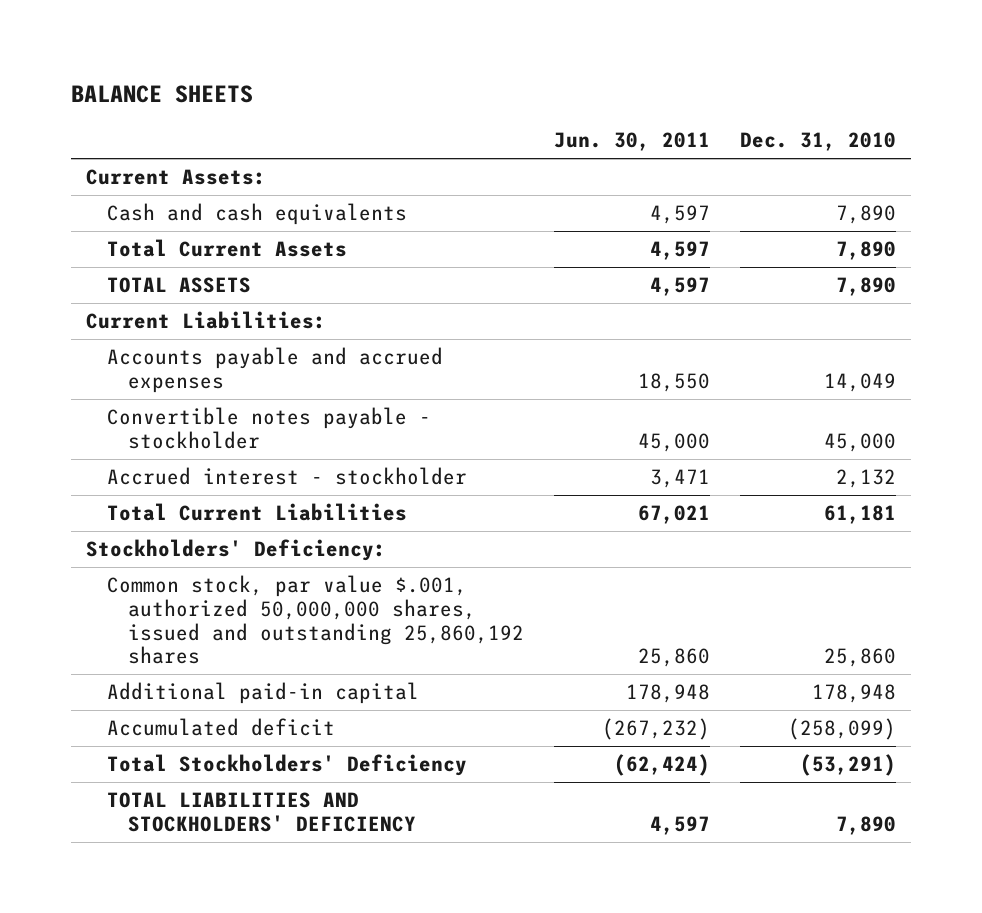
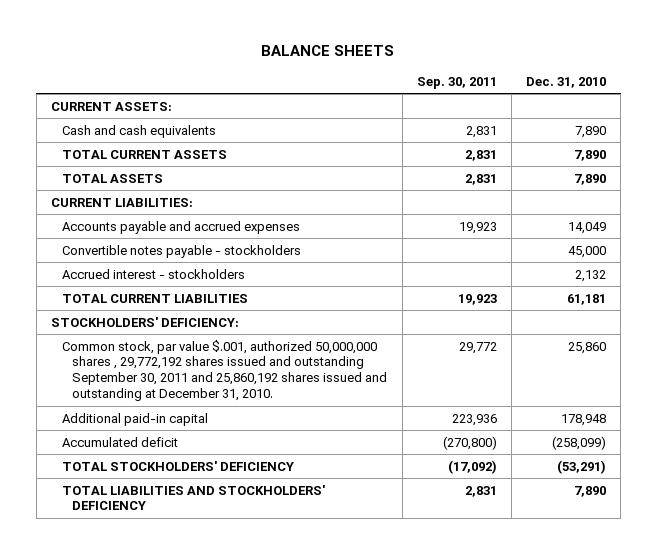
[553,132,710,152] Jun. 30, 2011 -> none
none -> [416,76,497,89] Sep. 30, 2011
[85,168,266,185] Current Assets: -> [50,101,172,111] CURRENT ASSETS:
[106,238,347,257] Total Current Assets -> [61,149,227,159] TOTAL CURRENT ASSETS
[85,310,326,329] Current Liabilities: -> [50,197,193,207] CURRENT LIABILITIES:
[106,406,431,449] Convertible notes payable - stockholder -> [61,244,301,258] Convertible notes payable - stockholders
[106,466,467,485] Accrued interest - stockholder -> [61,268,245,279] Accrued interest - stockholders
[106,502,407,521] Total Current Liabilities -> [61,293,248,303] TOTAL CURRENT LIABILITIES
[85,538,386,561] Stockholders' Deficiency: -> [50,316,239,327] STOCKHOLDERS' DEFICIENCY:
[106,574,524,665] Common stock, par value $.001, authorized 50,000,000 shares, issued and outstanding 25,860,192 shares -> [61,339,388,402] Common stock, par value $.001, authorized 50,000,000 shares , 29,772,192 shares issued and outstanding September 30, 2011 and 25,860,192 shares issued and outstanding at December 31, 2010.
[106,753,467,776] Total Stockholders' Deficiency -> [61,460,294,471] TOTAL STOCKHOLDERS' DEFICIENCY

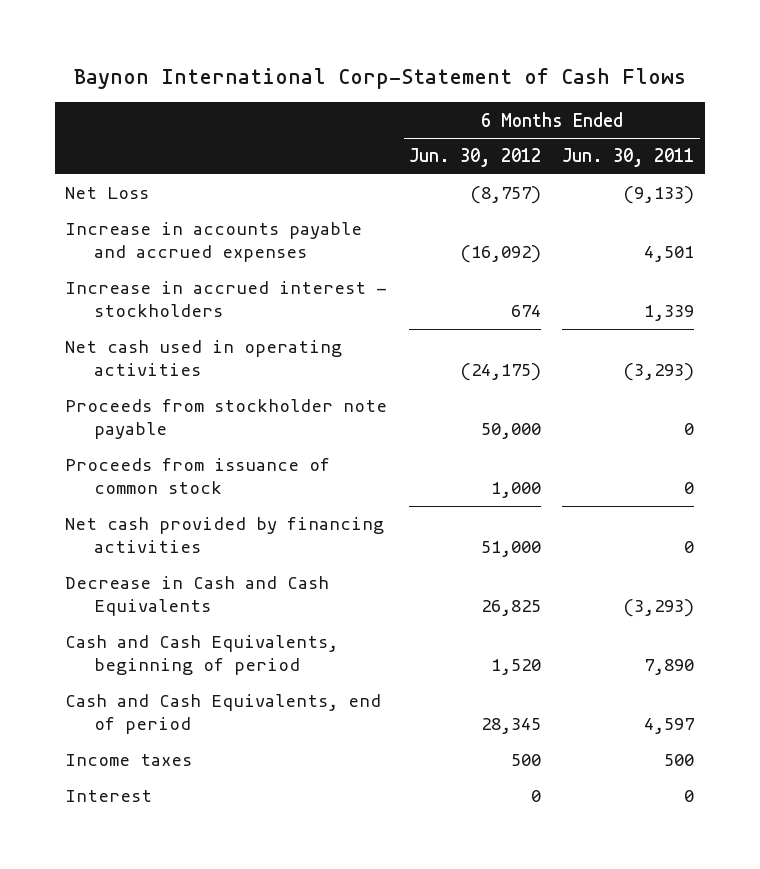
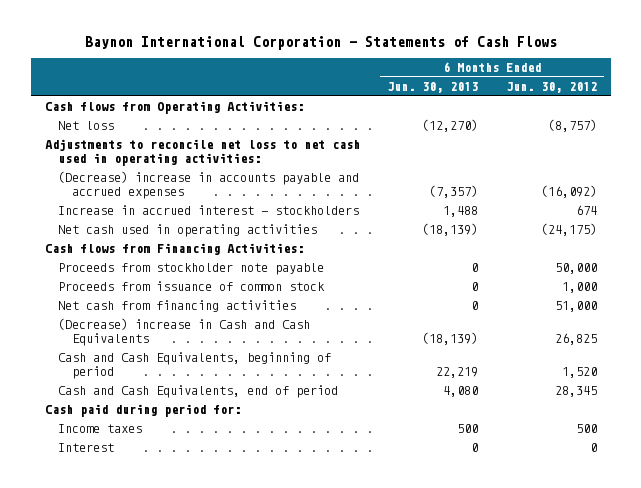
[73,67,686,89] Baynon International Corp-Statement of Cash Flows -> [84,36,557,51] Baynon International Corporation - Statements of Cash Flows
[562,148,695,168] Jun. 30, 2011 -> none
none -> [387,82,479,94] Jun. 30, 2013
none -> [44,101,304,115] Cash flows from Operating Activities:
[65,187,150,200] Net Loss -> [58,121,115,131] Net loss
none -> [44,139,360,166] Adjustments to reconcile net loss to net cash used in operating activities:
[65,222,363,263] Increase in accounts payable and accrued expenses -> [58,171,360,199] (Decrease) increase in accounts payable and accrued expenses
none -> [44,243,304,256] Cash flows from Financing Activities:
[65,517,385,554] Net cash provided by financing activities -> [58,300,297,313] Net cash from financing activities
[65,576,330,617] Decrease in Cash and Cash Equivalents -> [58,318,311,346] (Decrease) increase in Cash and Cash Equivalents
none -> [44,404,241,418] Cash paid during period for:

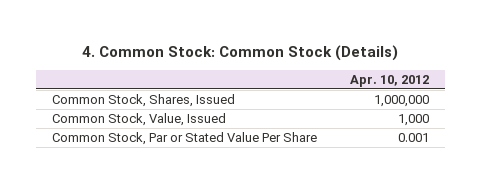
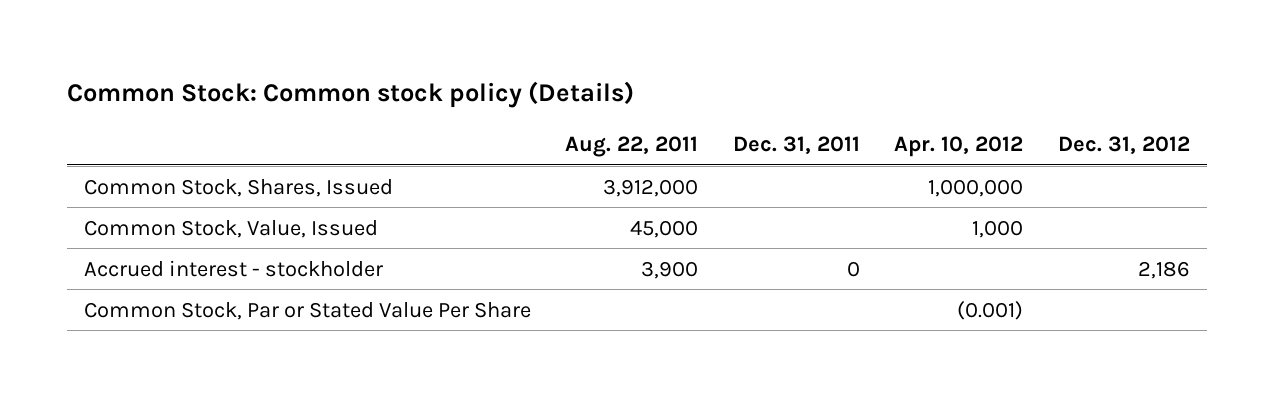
[82,44,399,61] 4. Common Stock: Common Stock (Details) -> [66,81,634,109] Common Stock: Common stock policy (Details)
none -> [565,136,699,158] Aug. 22, 2011
none -> [732,136,860,155] Dec. 31, 2011
none -> [1057,136,1190,155] Dec. 31, 2012
none -> [84,259,384,277] Accrued interest - stockholder
[397,133,429,143] 0.001 -> [957,300,1024,320] (0.001)

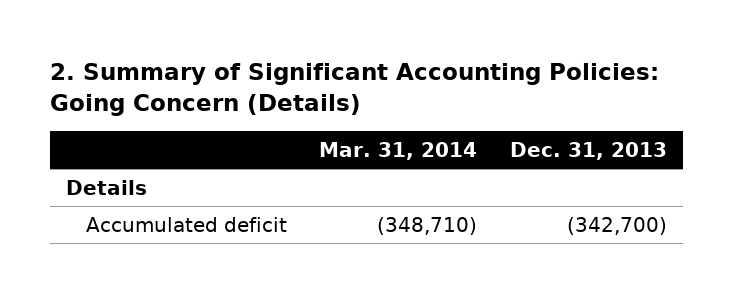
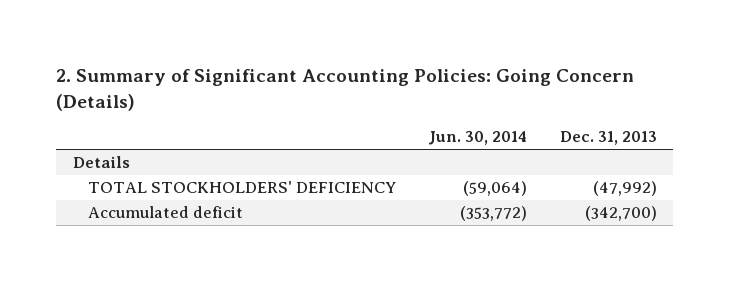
[319,141,478,160] Mar. 31, 2014 -> none
none -> [428,131,528,146] Jun. 30, 2014
none -> [87,181,396,194] TOTAL STOCKHOLDERS' DEFICIENCY

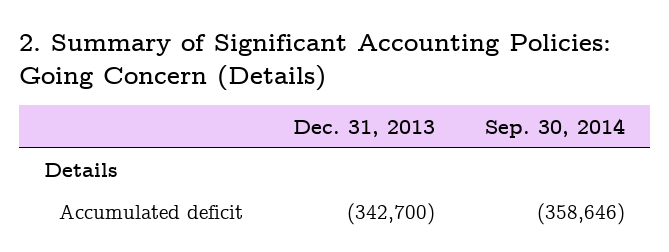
[428,131,528,146] Jun. 30, 2014 -> none
none -> [485,117,626,138] Sep. 30, 2014
[87,181,396,194] TOTAL STOCKHOLDERS' DEFICIENCY -> none

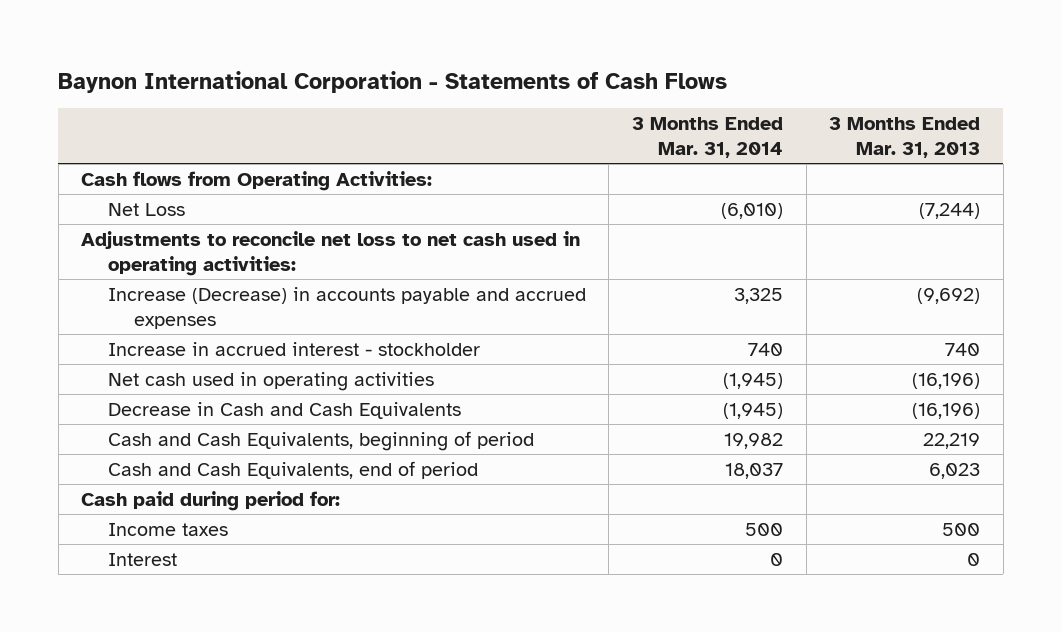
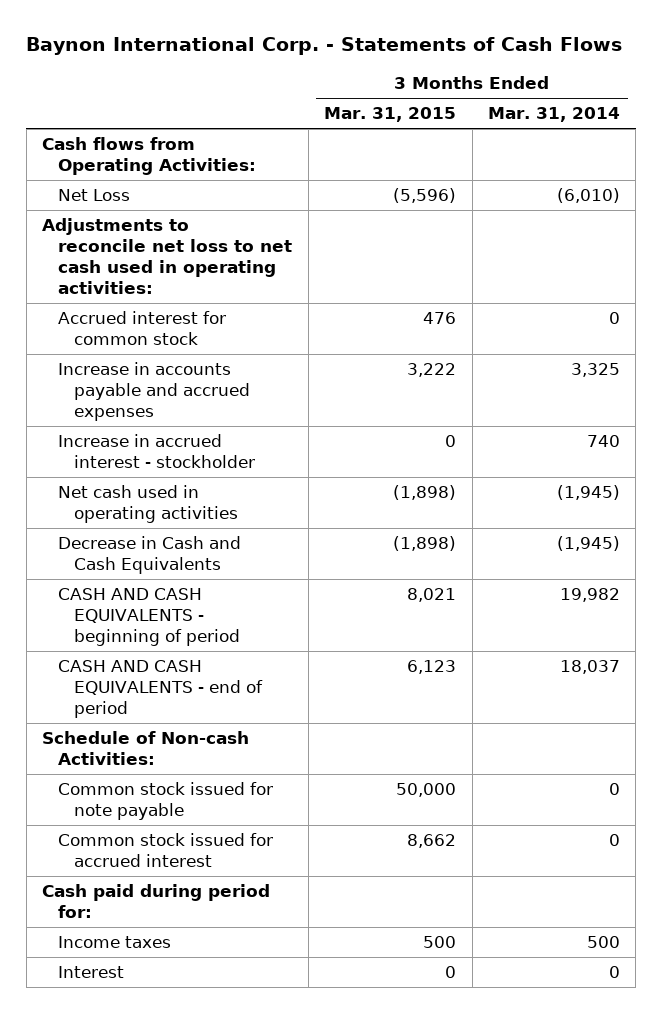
[58,70,728,93] Baynon International Corporation - Statements of Cash Flows -> [26,37,623,56] Baynon International Corp. - Statements of Cash Flows
[829,116,981,158] 3 Months Ended Mar. 31, 2013 -> none
none -> [324,107,457,123] Mar. 31, 2015
none -> [58,311,227,345] Accrued interest for common stock
[107,286,586,329] Increase (Decrease) in accounts payable and accrued expenses -> [58,362,251,421] Increase in accounts payable and accrued expenses
[107,430,534,451] Cash and Cash Equivalents, beginning of period -> [58,588,241,646] CASH AND CASH EQUIVALENTS - beginning of period
[107,460,478,479] Cash and Cash Equivalents, end of period -> [58,660,264,718] CASH AND CASH EQUIVALENTS - end of period
none -> [42,731,250,765] Schedule of Non-cash Activities:
none -> [58,782,274,820] Common stock issued for note payable
none -> [58,833,274,867] Common stock issued for accrued interest

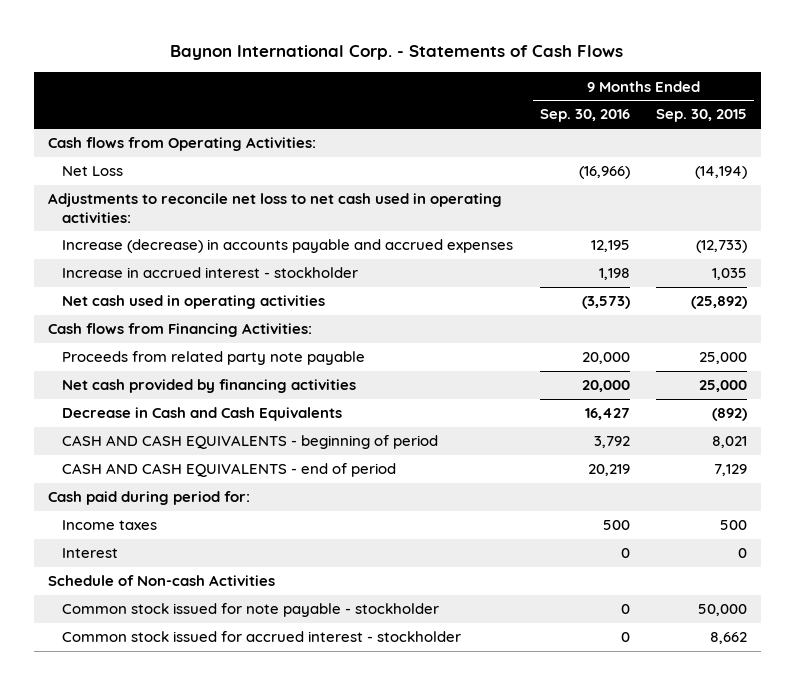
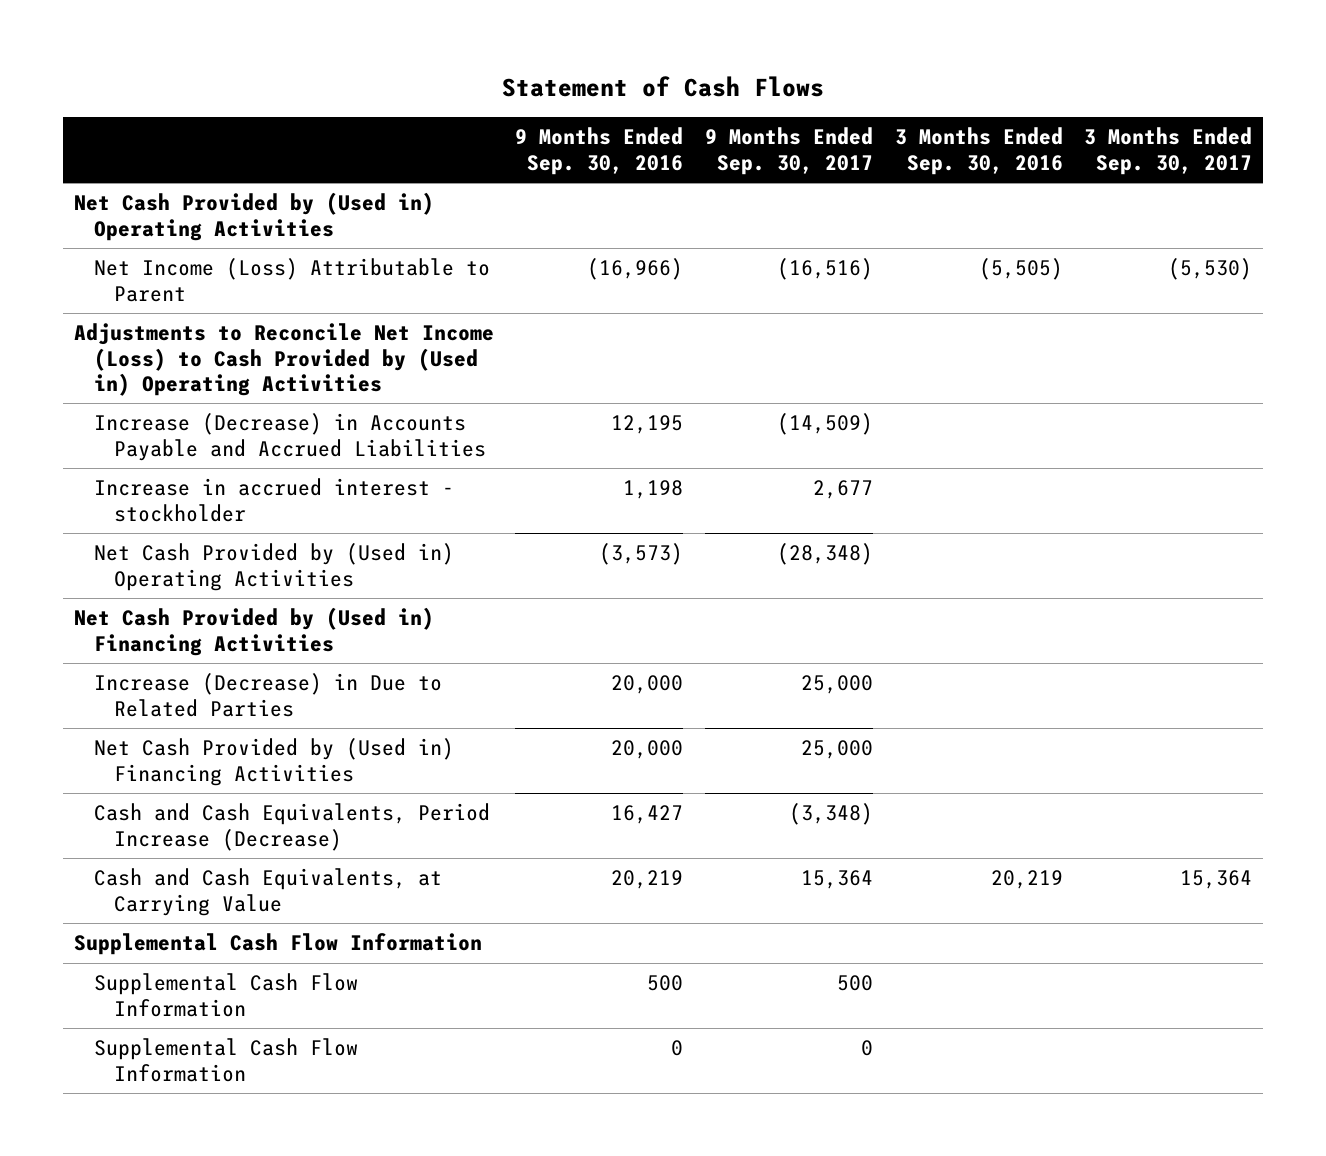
[170,45,624,61] Baynon International Corp. - Statements of Cash Flows -> [501,75,824,97] Statement of Cash Flows
[656,109,748,123] Sep. 30, 2015 -> none
none -> [704,127,873,175] 9 Months Ended Sep. 30, 2017
none -> [894,127,1063,175] 3 Months Ended Sep. 30, 2016
none -> [1084,127,1253,175] 3 Months Ended Sep. 30, 2017
[47,137,316,152] Cash flows from Operating Activities: -> [73,192,434,241] Net Cash Provided by (Used in) Operating Activities
[61,166,123,177] Net Loss -> [93,258,490,302] Net Income (Loss) Attributable to Parent
[47,193,502,223] Adjustments to reconcile net loss to net cash used in operating activities: -> [73,323,494,396] Adjustments to Reconcile Net Income (Loss) to Cash Provided by (Used in) Operating Activities
[61,239,513,254] Increase (decrease) in accounts payable and accrued expenses -> [93,413,487,461] Increase (Decrease) in Accounts Payable and Accrued Liabilities
[61,351,365,366] Proceeds from related party note payable -> none
[61,463,396,478] CASH AND CASH EQUIVALENTS - end of period -> none
[47,491,250,506] Cash paid during period for: -> none
[47,575,275,587] Schedule of Non-cash Activities -> none
[61,603,439,618] Common stock issued for note payable - stockholder -> none
[61,631,461,643] Common stock issued for accrued interest - stockholder -> none
[61,295,325,310] Net cash used in operating activities -> [93,543,454,591] Net Cash Provided by (Used in) Operating Activities
[47,323,312,338] Cash flows from Financing Activities: -> [73,607,434,656] Net Cash Provided by (Used in) Financing Activities
none -> [93,673,442,717] Increase (Decrease) in Due to Related Parties
[61,379,356,394] Net cash provided by financing activities -> [93,738,454,786] Net Cash Provided by (Used in) Financing Activities
[61,407,342,422] Decrease in Cash and Cash Equivalents -> [93,803,490,851] Cash and Cash Equivalents, Period Increase (Decrease)
[61,435,438,450] CASH AND CASH EQUIVALENTS - beginning of period -> [93,868,442,916] Cash and Cash Equivalents, at Carrying Value
[593,436,630,449] 3,792 -> [611,870,684,890] 20,219
none -> [73,933,482,956] Supplemental Cash Flow Information
[61,520,157,531] Income taxes -> [93,973,358,1017] Supplemental Cash Flow Information
[61,548,118,559] Interest -> [93,1038,358,1082] Supplemental Cash Flow Information

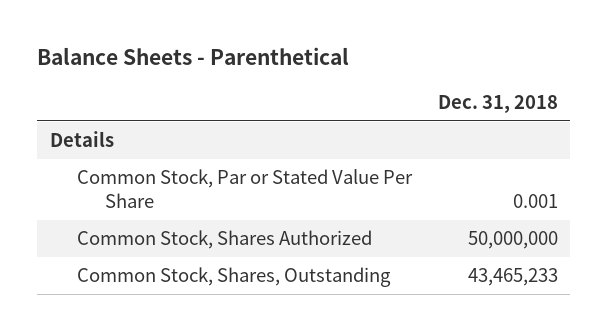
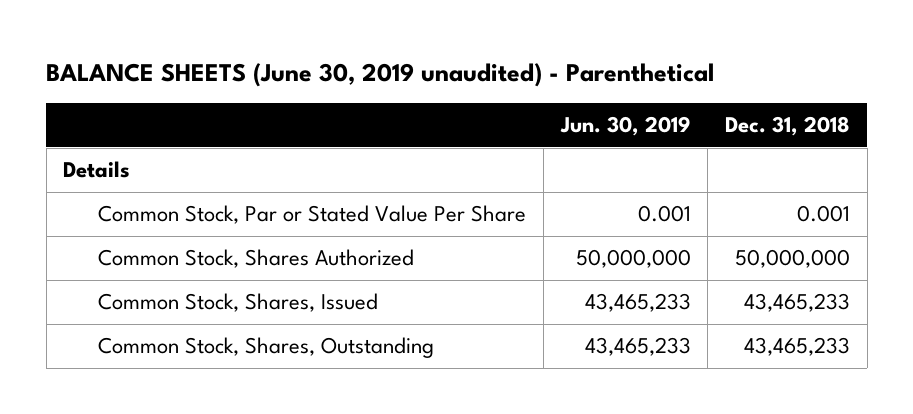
[37,47,350,66] Balance Sheets - Parenthetical -> [46,62,715,87] BALANCE SHEETS (June 30, 2019 unaudited) - Parenthetical
none -> [559,116,691,137] Jun. 30, 2019
none -> [98,293,379,313] Common Stock, Shares, Issued

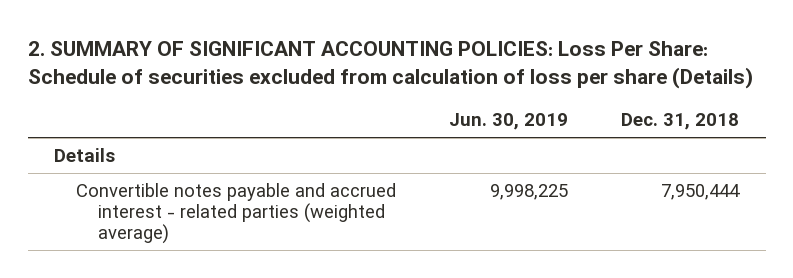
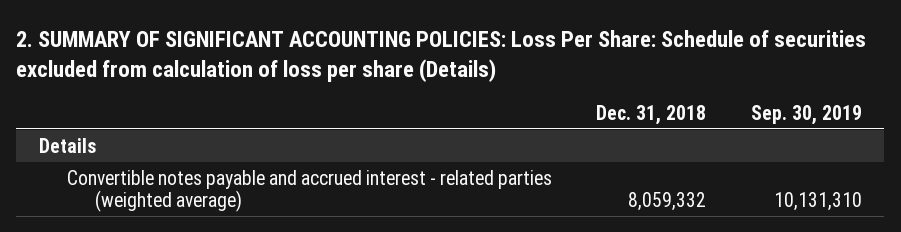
[449,113,569,131] Jun. 30, 2019 -> none
none -> [750,104,862,125] Sep. 30, 2019
[661,183,741,200] 7,950,444 -> [628,192,707,212] 8,059,332

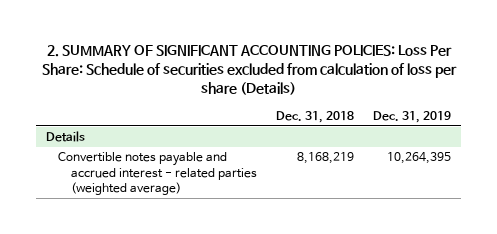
[750,104,862,125] Sep. 30, 2019 -> none
none -> [373,110,452,123] Dec. 31, 2019
[628,192,707,212] 8,059,332 -> [297,152,355,165] 8,168,219

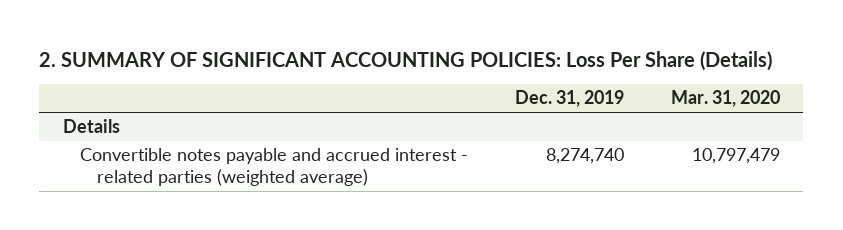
[41,45,457,96] 2. SUMMARY OF SIGNIFICANT ACCOUNTING POLICIES: Loss Per Share: Schedule of securities excluded from calculation of loss per share (Details) -> [39,50,773,71] 2. SUMMARY OF SIGNIFICANT ACCOUNTING POLICIES: Loss Per Share (Details)
[276,110,355,123] Dec. 31, 2018 -> none
none -> [670,90,780,108] Mar. 31, 2020
[387,152,452,165] 10,264,395 -> [545,148,624,165] 8,274,740

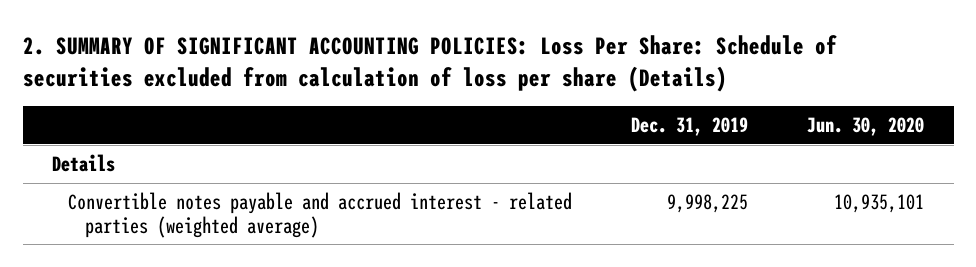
[39,50,773,71] 2. SUMMARY OF SIGNIFICANT ACCOUNTING POLICIES: Loss Per Share (Details) -> [22,35,837,92] 2. SUMMARY OF SIGNIFICANT ACCOUNTING POLICIES: Loss Per Share: Schedule of securities excluded from calculation of loss per share (Details)
[670,90,780,108] Mar. 31, 2020 -> none
none -> [807,116,925,136] Jun. 30, 2020
[545,148,624,165] 8,274,740 -> [667,193,749,213] 9,998,225

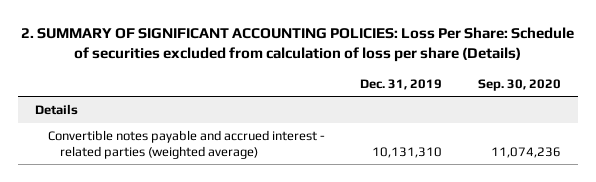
[807,116,925,136] Jun. 30, 2020 -> none
none -> [477,78,561,91] Sep. 30, 2020
[667,193,749,213] 9,998,225 -> [372,146,443,158] 10,131,310

